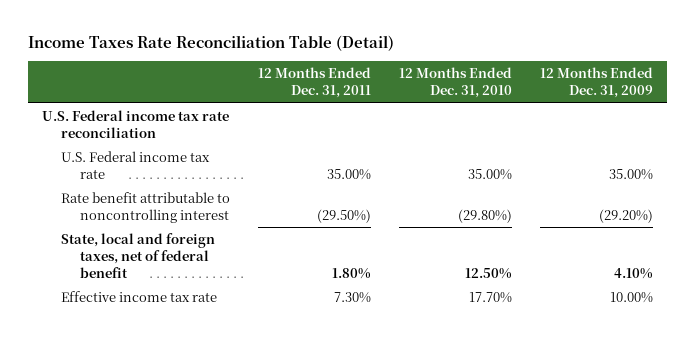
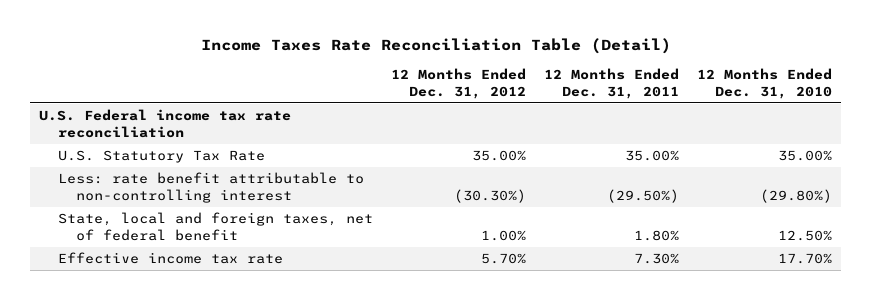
[540,67,654,99] 12 Months Ended Dec. 31, 2009 -> none
none -> [390,68,526,99] 12 Months Ended Dec. 31, 2012
[60,150,210,179] U.S. Federal income tax rate -> [57,150,265,164] U.S. Statutory Tax Rate
[60,191,230,223] Rate benefit attributable to noncontrolling interest -> [57,172,364,203] Less: rate benefit attributable to non-controlling interest

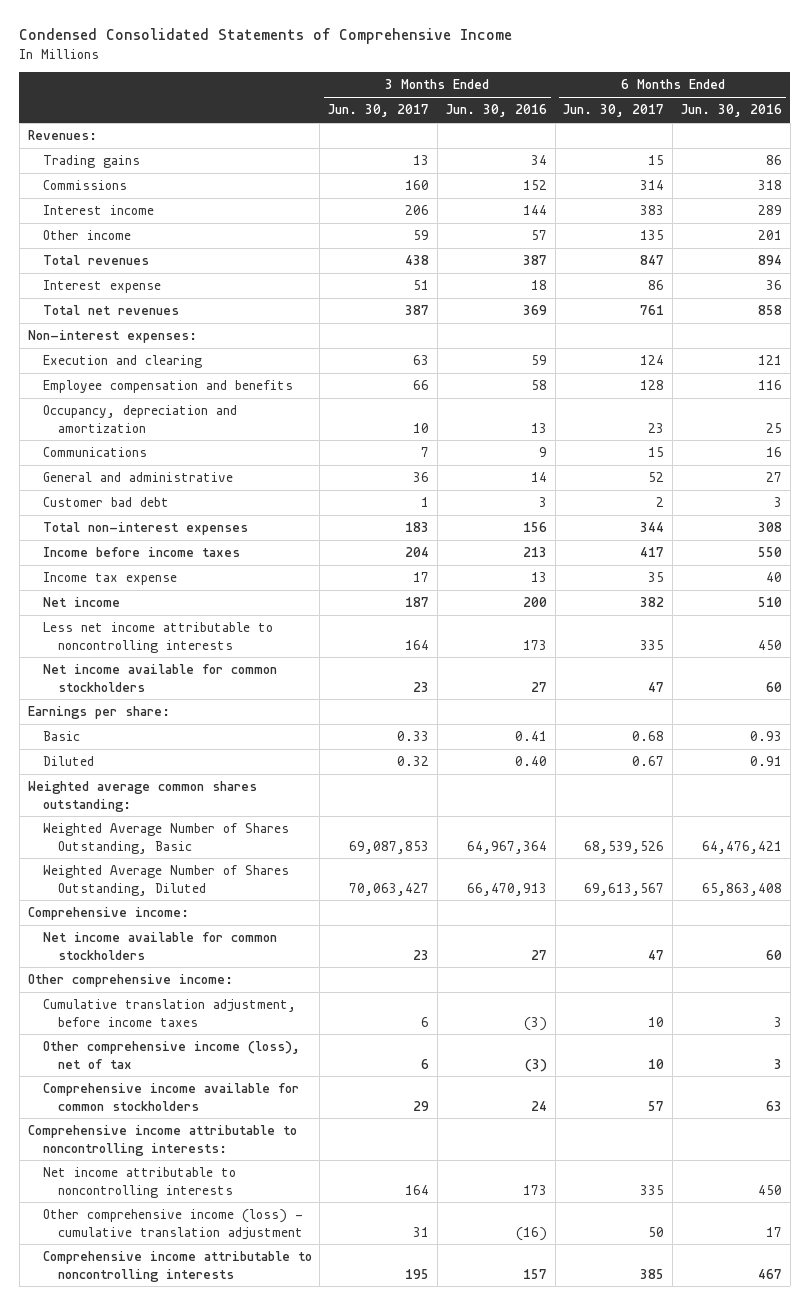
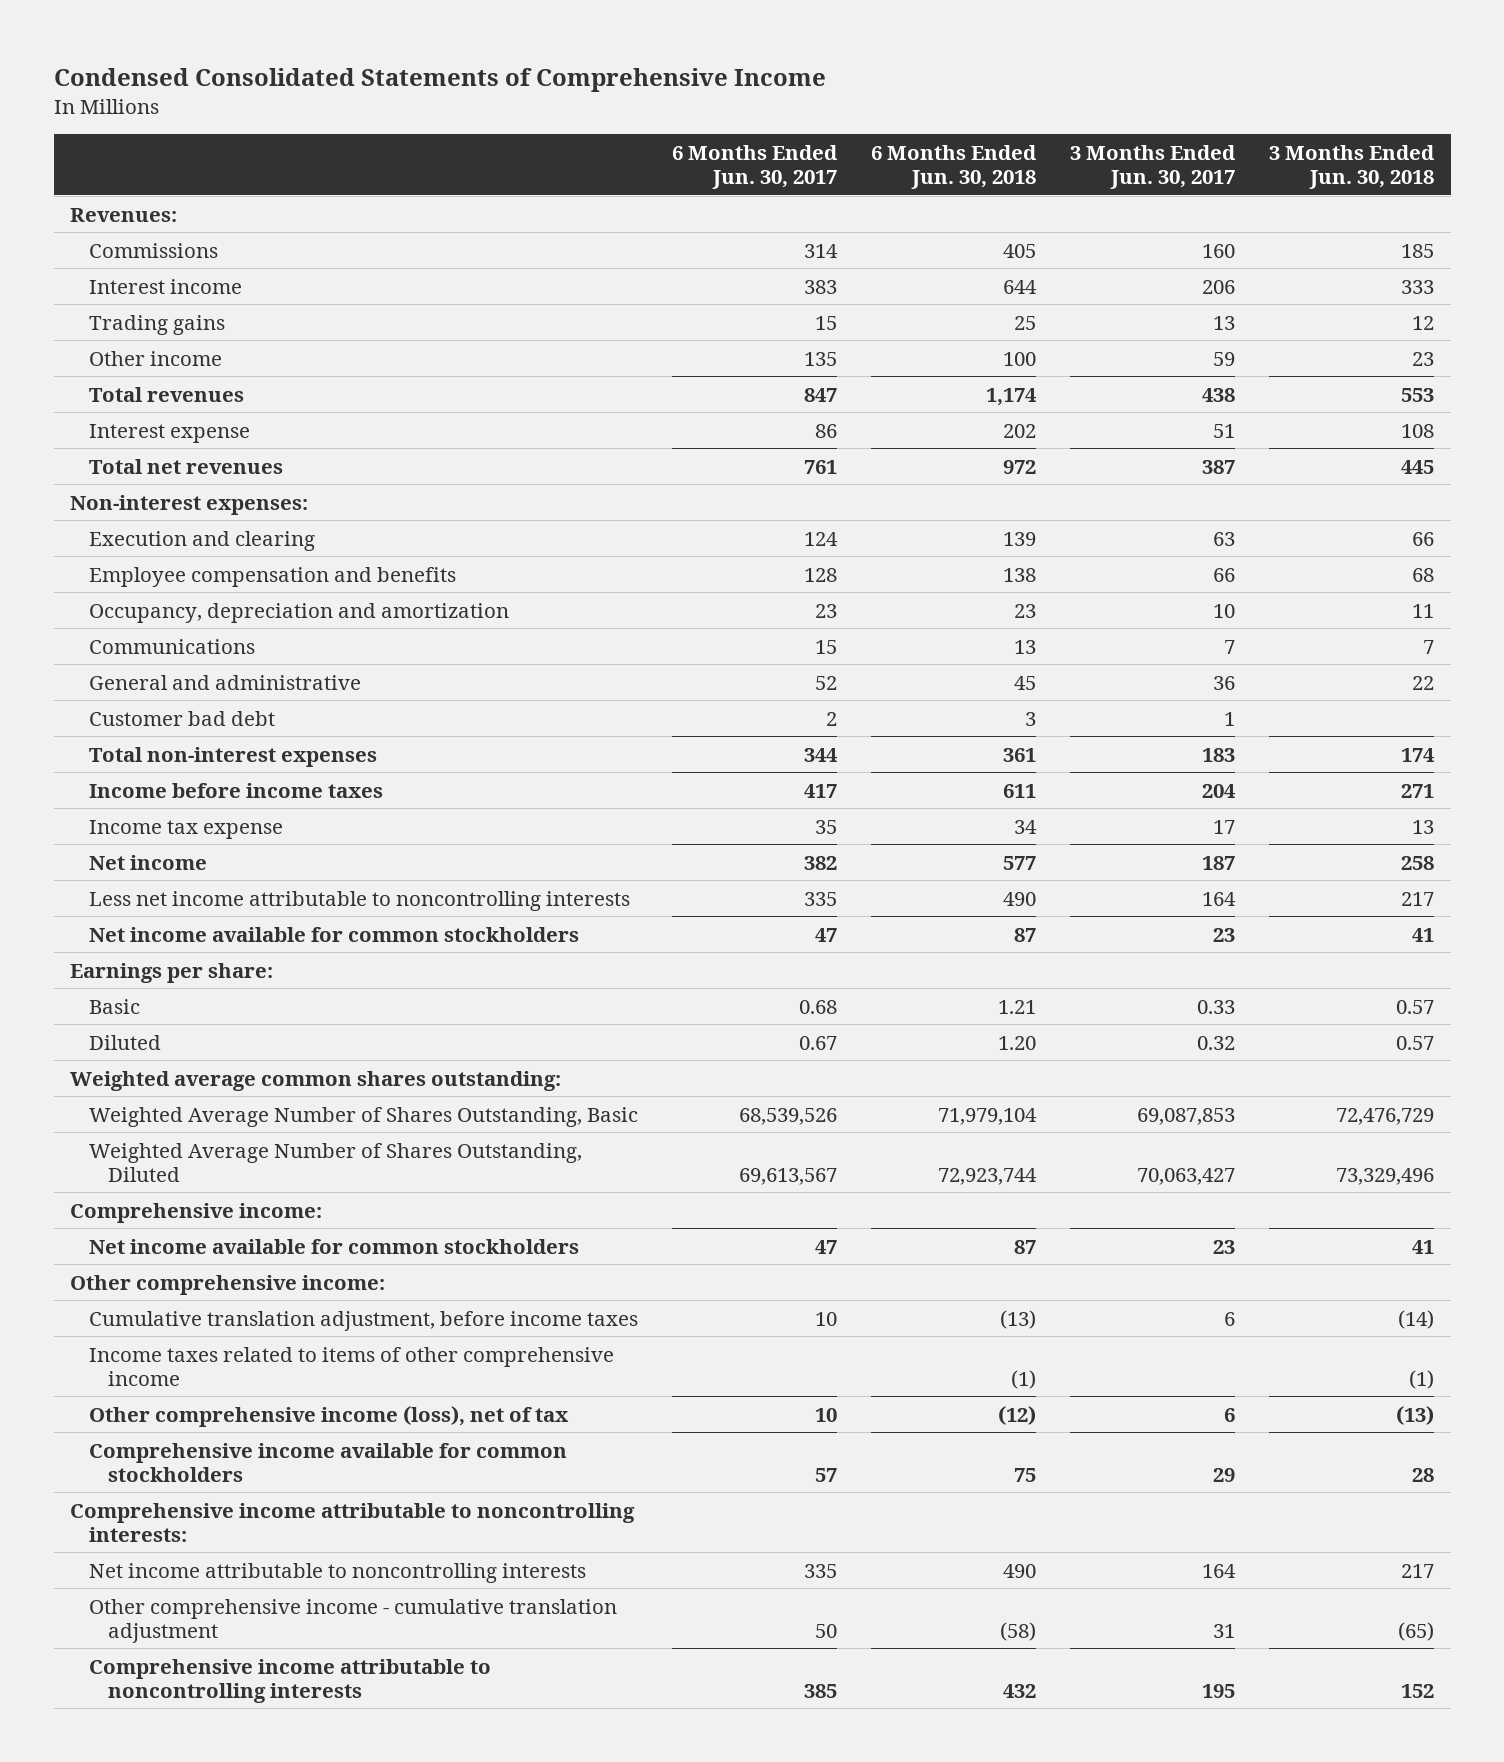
[445,104,547,118] Jun. 30, 2016 -> none
[680,104,782,118] Jun. 30, 2016 -> none
none -> [871,144,1038,189] 6 Months Ended Jun. 30, 2018
none -> [1268,144,1435,189] 3 Months Ended Jun. 30, 2018
[42,155,140,169] Trading gains -> [89,314,226,335] Trading gains
none -> [89,1346,615,1386] Income taxes related to items of other comprehensive income
[42,1209,303,1240] Other comprehensive income (loss) - cumulative translation adjustment -> [89,1598,618,1643] Other comprehensive income - cumulative translation adjustment

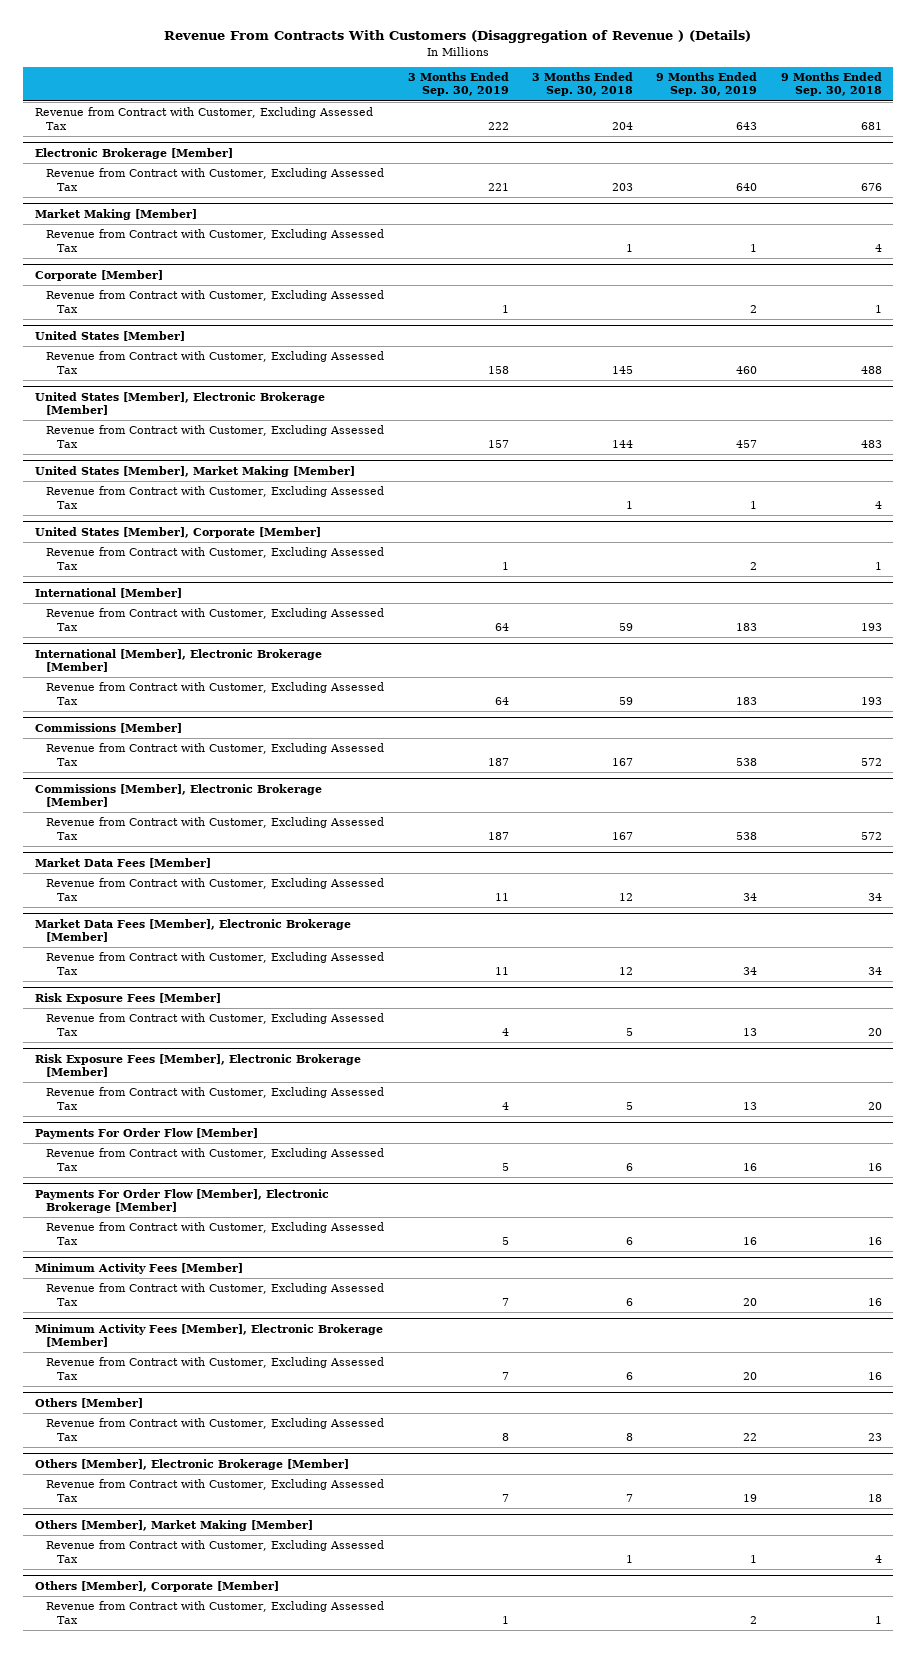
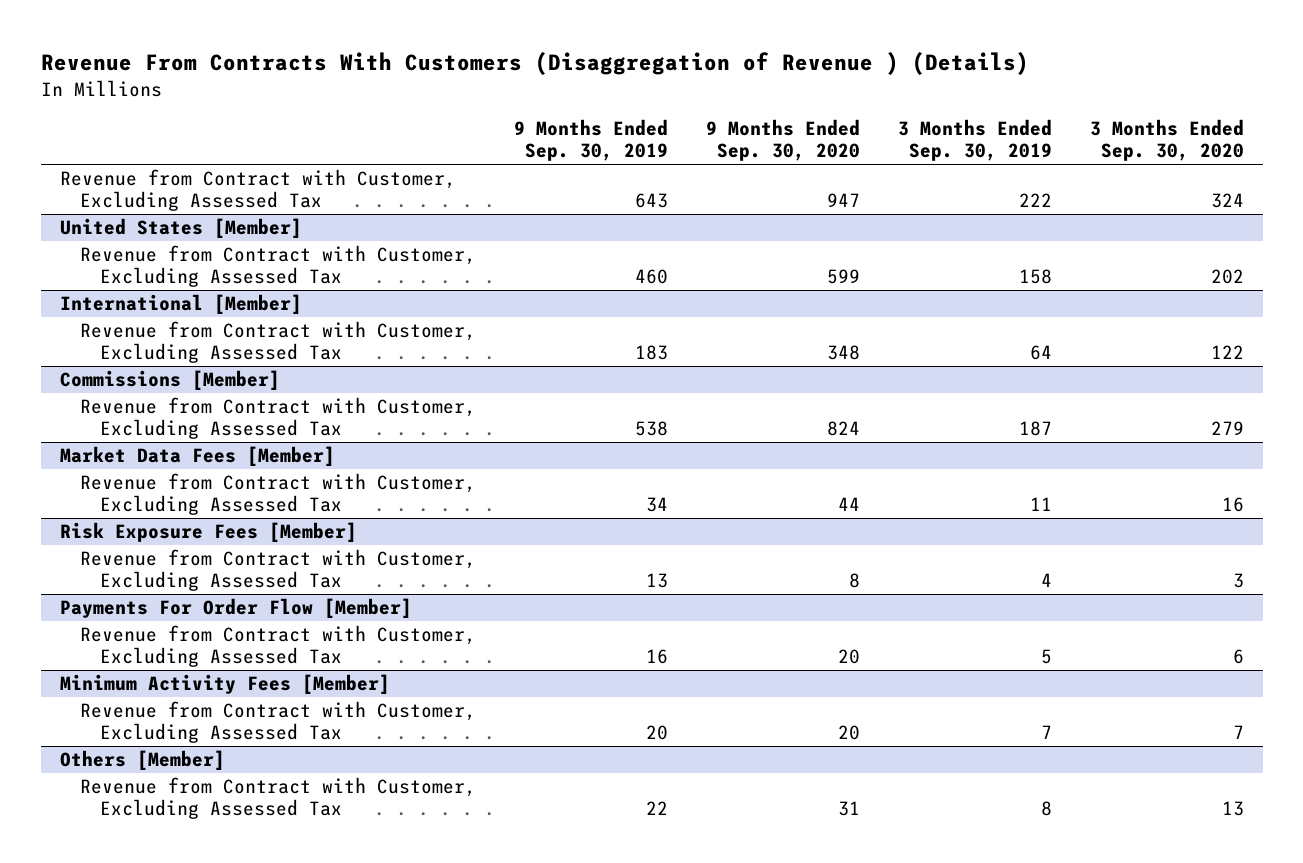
[531,72,633,97] 3 Months Ended Sep. 30, 2018 -> none
[780,72,882,97] 9 Months Ended Sep. 30, 2018 -> none
none -> [705,119,860,162] 9 Months Ended Sep. 30, 2020
none -> [1089,119,1244,162] 3 Months Ended Sep. 30, 2020
[34,148,233,160] Electronic Brokerage [Member] -> none
[46,168,385,191] Revenue from Contract with Customer, Excluding Assessed Tax -> none
[34,209,197,221] Market Making [Member] -> none
[46,229,385,252] Revenue from Contract with Customer, Excluding Assessed Tax -> none
[34,270,163,282] Corporate [Member] -> none
[46,290,385,313] Revenue from Contract with Customer, Excluding Assessed Tax -> none
[34,392,325,416] United States [Member], Electronic Brokerage [Member] -> none
[46,425,385,448] Revenue from Contract with Customer, Excluding Assessed Tax -> none
[34,466,355,478] United States [Member], Market Making [Member] -> none
[46,486,385,509] Revenue from Contract with Customer, Excluding Assessed Tax -> none
[34,527,321,539] United States [Member], Corporate [Member] -> none
[46,547,385,570] Revenue from Contract with Customer, Excluding Assessed Tax -> none
[34,649,322,673] International [Member], Electronic Brokerage [Member] -> none
[46,682,385,705] Revenue from Contract with Customer, Excluding Assessed Tax -> none
[34,784,322,808] Commissions [Member], Electronic Brokerage [Member] -> none
[46,817,385,840] Revenue from Contract with Customer, Excluding Assessed Tax -> none
[34,919,351,943] Market Data Fees [Member], Electronic Brokerage [Member] -> none
[46,952,385,975] Revenue from Contract with Customer, Excluding Assessed Tax -> none
[34,1054,361,1078] Risk Exposure Fees [Member], Electronic Brokerage [Member] -> none
[46,1087,385,1110] Revenue from Contract with Customer, Excluding Assessed Tax -> none
[34,1189,329,1214] Payments For Order Flow [Member], Electronic Brokerage [Member] -> none
[46,1222,385,1245] Revenue from Contract with Customer, Excluding Assessed Tax -> none
[34,1324,383,1348] Minimum Activity Fees [Member], Electronic Brokerage [Member] -> none
[46,1357,385,1380] Revenue from Contract with Customer, Excluding Assessed Tax -> none
[34,1459,349,1471] Others [Member], Electronic Brokerage [Member] -> none
[46,1479,385,1502] Revenue from Contract with Customer, Excluding Assessed Tax -> none
[34,1520,313,1532] Others [Member], Market Making [Member] -> none
[46,1540,385,1563] Revenue from Contract with Customer, Excluding Assessed Tax -> none
[34,1581,279,1593] Others [Member], Corporate [Member] -> none
[46,1601,385,1624] Revenue from Contract with Customer, Excluding Assessed Tax -> none

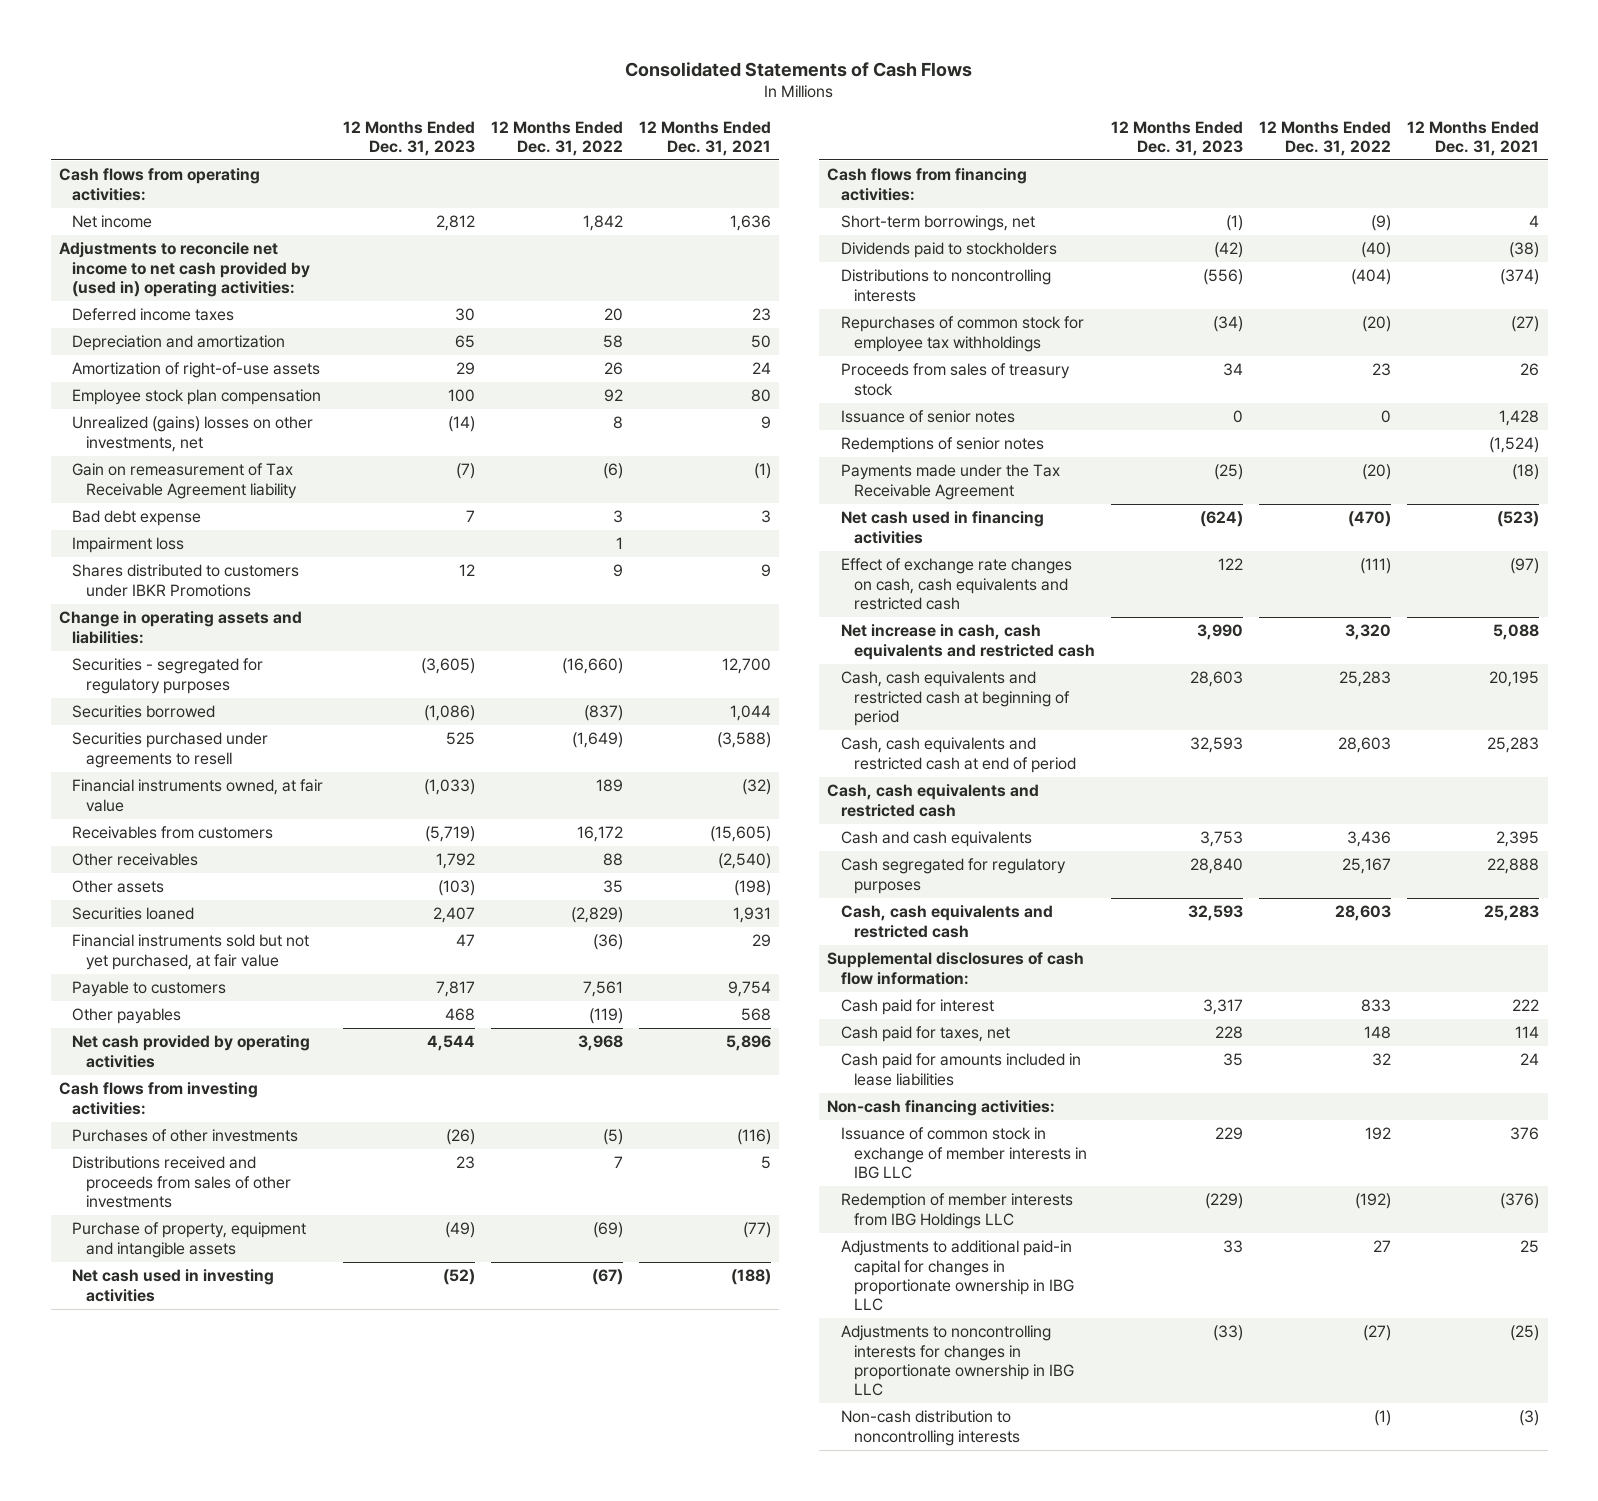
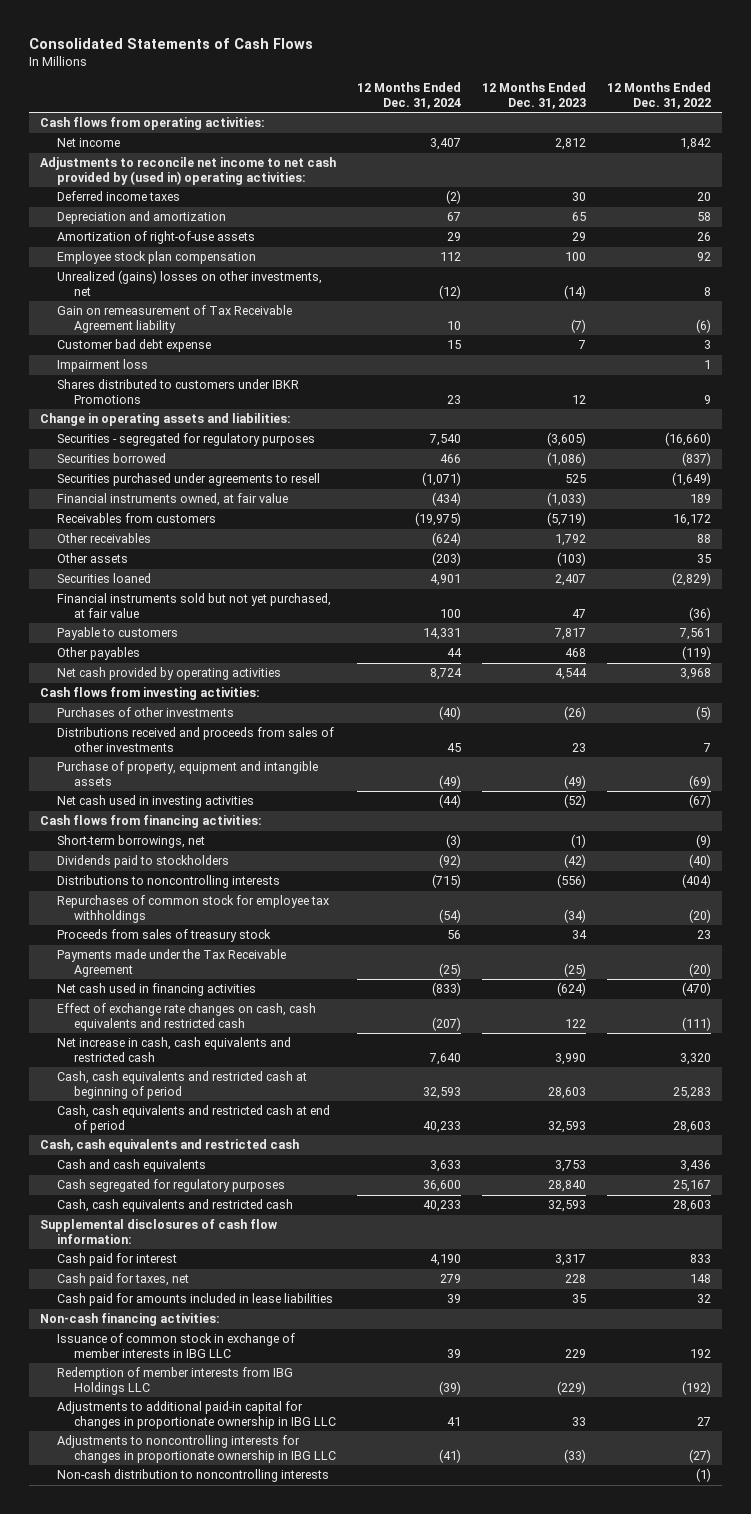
[639,120,772,156] 12 Months Ended Dec. 31, 2021 -> none
none -> [357,82,462,109] 12 Months Ended Dec. 31, 2024
[72,510,202,527] Bad debt expense -> [57,339,212,353] Customer bad debt expense
[840,410,1015,424] Issuance of senior notes -> none
[840,437,1044,454] Redemptions of senior notes -> none

